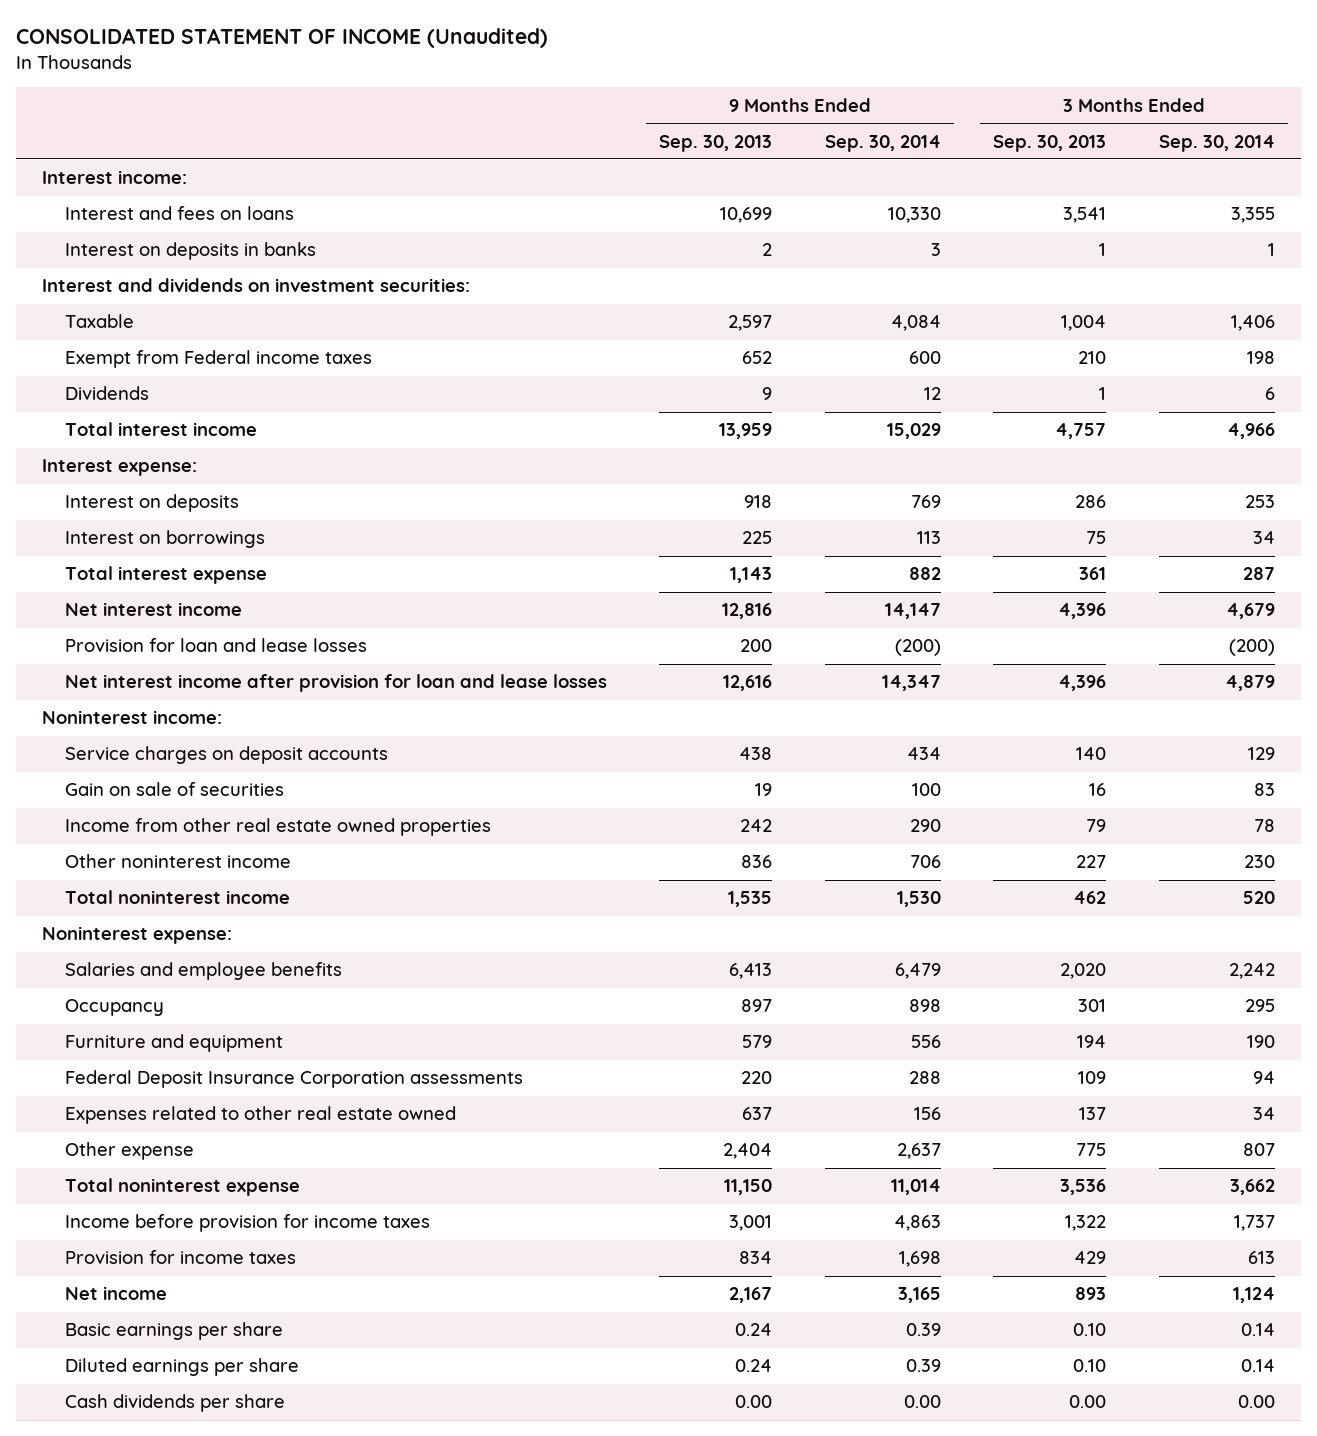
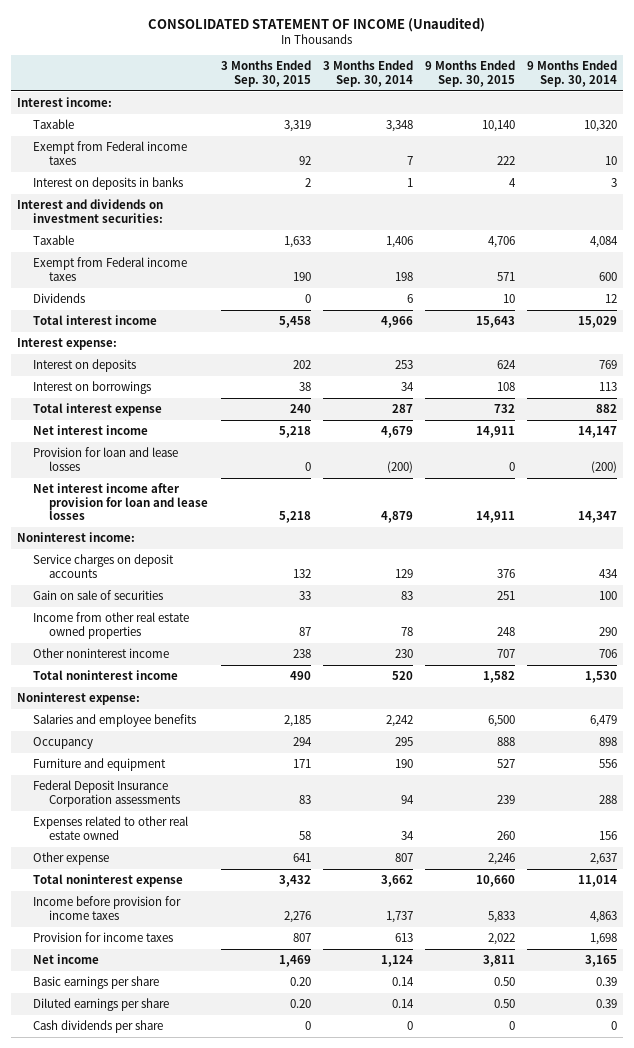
[659,134,773,152] Sep. 30, 2013 -> none
[993,134,1107,152] Sep. 30, 2013 -> none
none -> [220,60,311,87] 3 Months Ended Sep. 30, 2015
none -> [424,60,515,87] 9 Months Ended Sep. 30, 2015
[64,206,294,221] Interest and fees on loans -> none
none -> [33,119,75,130] Taxable
none -> [33,141,188,165] Exempt from Federal income taxes
[903,1395,941,1409] 0.00 -> [610,1021,617,1031] 0
[1238,1395,1276,1409] 0.00 -> [406,1021,413,1031] 0

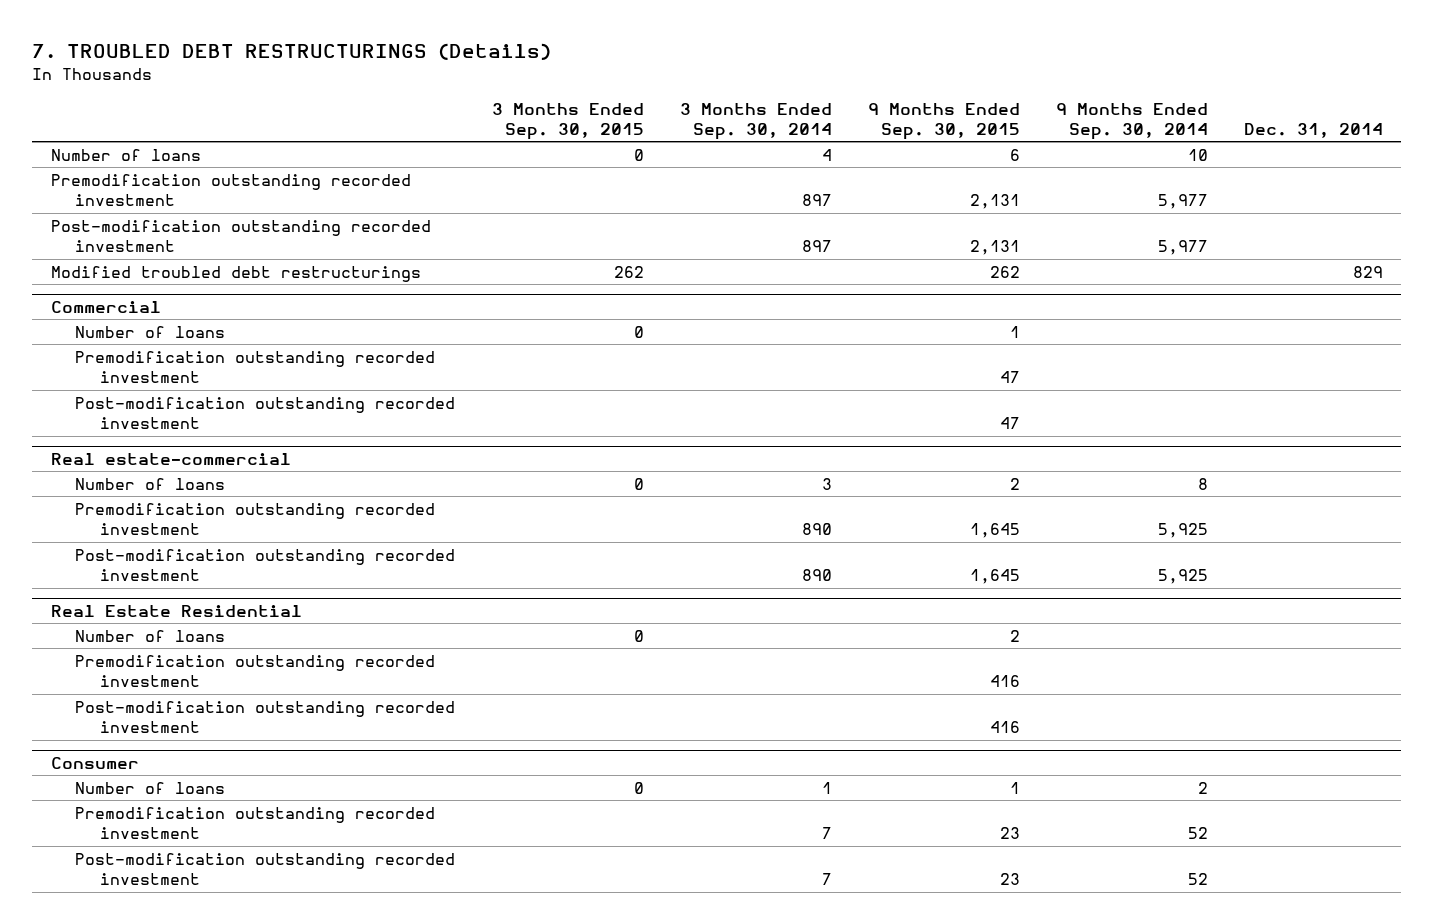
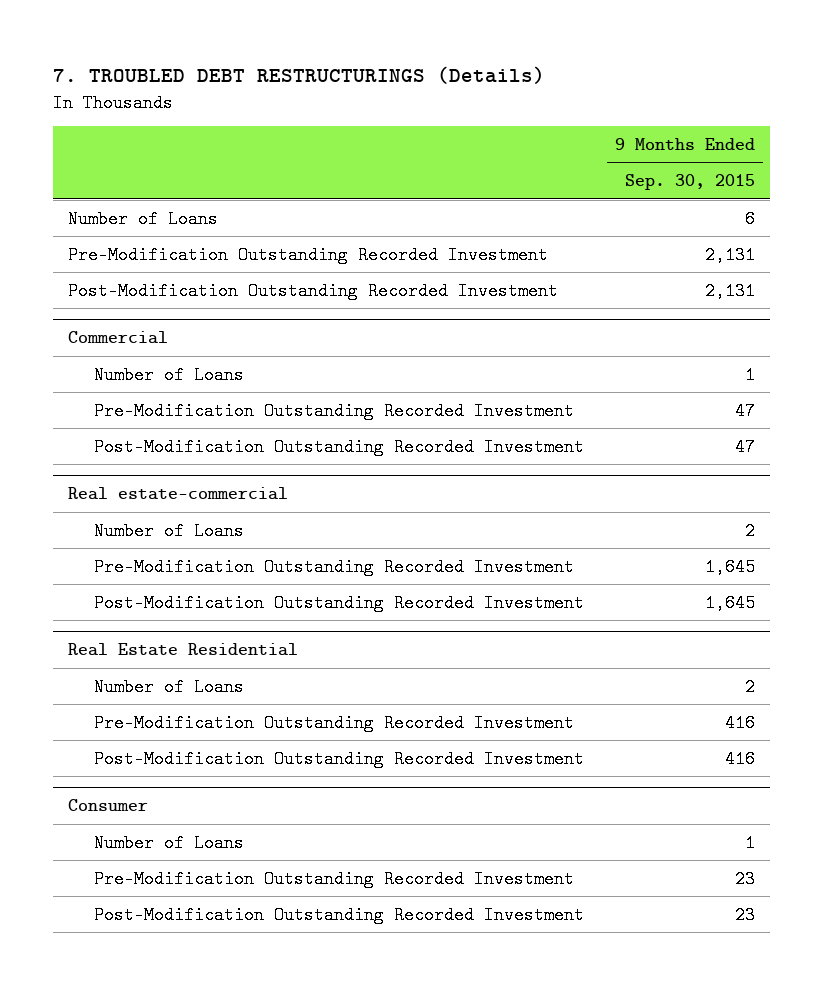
[491,102,644,140] 3 Months Ended Sep. 30, 2015 -> none
[679,102,832,140] 3 Months Ended Sep. 30, 2014 -> none
[1056,102,1209,140] 9 Months Ended Sep. 30, 2014 -> none
[1244,122,1384,138] Dec. 31, 2014 -> none
[50,265,421,282] Modified troubled debt restructurings -> none
[50,148,201,161] Number of loans -> [68,209,219,228] Number of Loans
[50,173,411,207] Premodification outstanding recorded investment -> [68,245,549,264] Pre-Modification Outstanding Recorded Investment
[50,219,431,253] Post-modification outstanding recorded investment -> [68,281,559,300] Post-Modification Outstanding Recorded Investment
[75,325,226,338] Number of loans -> [94,365,245,384] Number of Loans
[75,350,436,384] Premodification outstanding recorded investment -> [94,401,575,420] Pre-Modification Outstanding Recorded Investment
[75,396,456,430] Post-modification outstanding recorded investment -> [94,437,585,456] Post-Modification Outstanding Recorded Investment
[75,477,226,490] Number of loans -> [94,521,245,540] Number of Loans
[75,502,436,536] Premodification outstanding recorded investment -> [94,557,575,576] Pre-Modification Outstanding Recorded Investment
[75,548,456,582] Post-modification outstanding recorded investment -> [94,593,585,612] Post-Modification Outstanding Recorded Investment
[75,629,226,642] Number of loans -> [94,677,245,696] Number of Loans
[75,654,436,688] Premodification outstanding recorded investment -> [94,713,575,732] Pre-Modification Outstanding Recorded Investment
[75,700,456,734] Post-modification outstanding recorded investment -> [94,749,585,768] Post-Modification Outstanding Recorded Investment
[75,781,226,794] Number of loans -> [94,833,245,852] Number of Loans
[75,806,436,840] Premodification outstanding recorded investment -> [94,869,575,888] Pre-Modification Outstanding Recorded Investment
[75,852,456,886] Post-modification outstanding recorded investment -> [94,905,585,924] Post-Modification Outstanding Recorded Investment

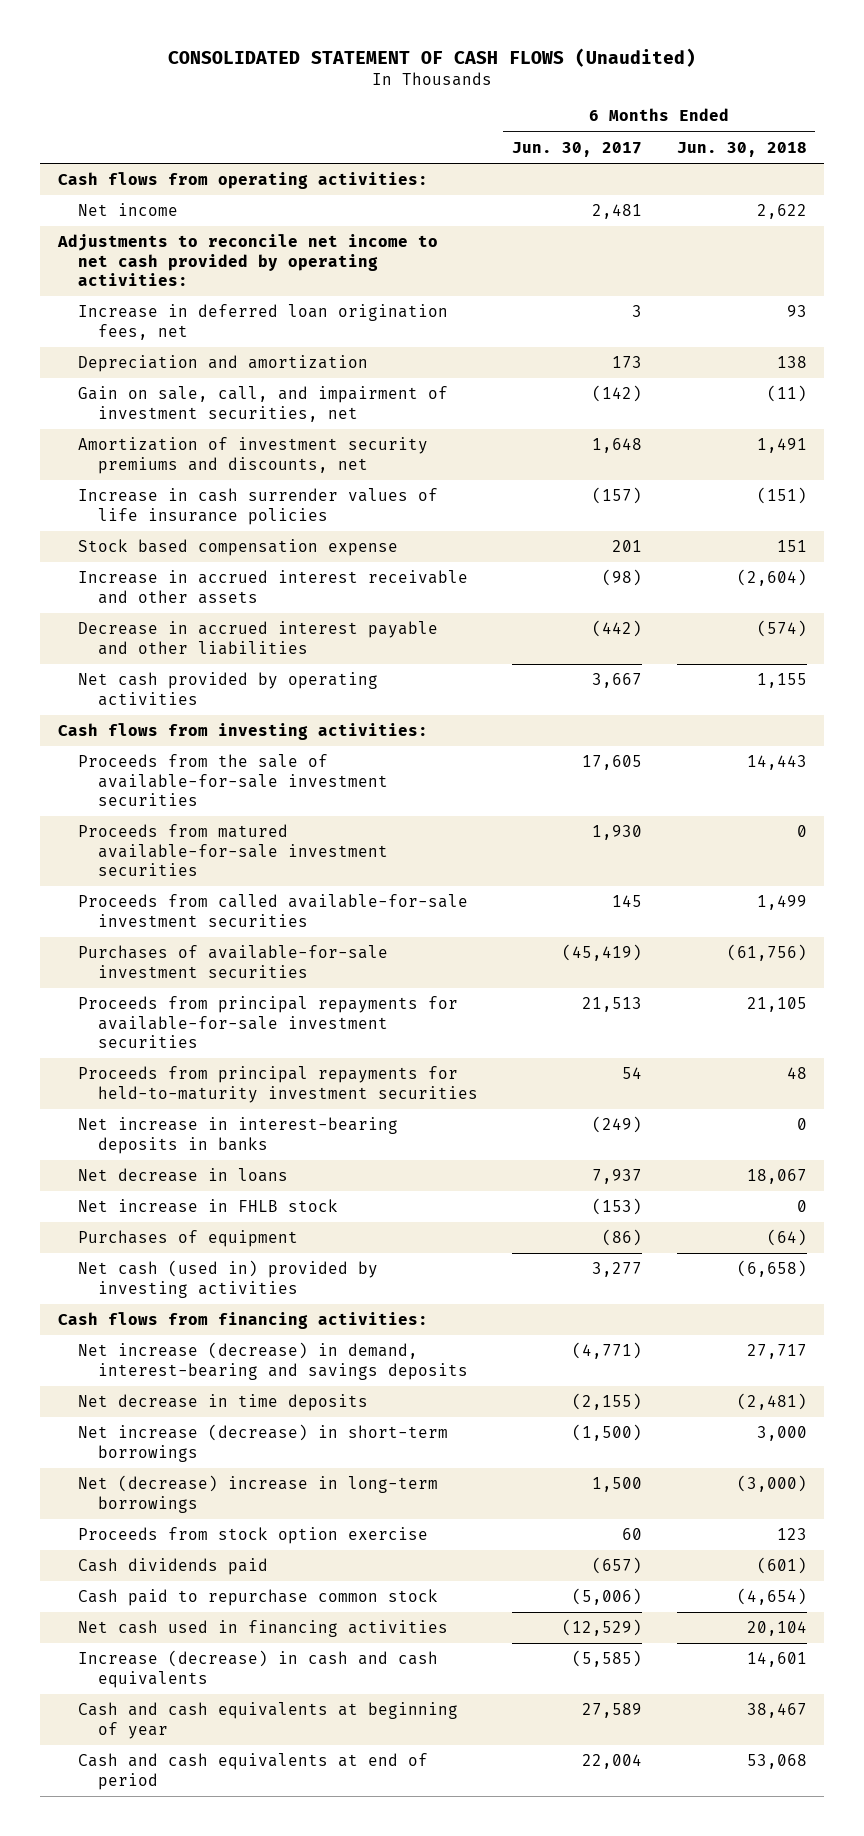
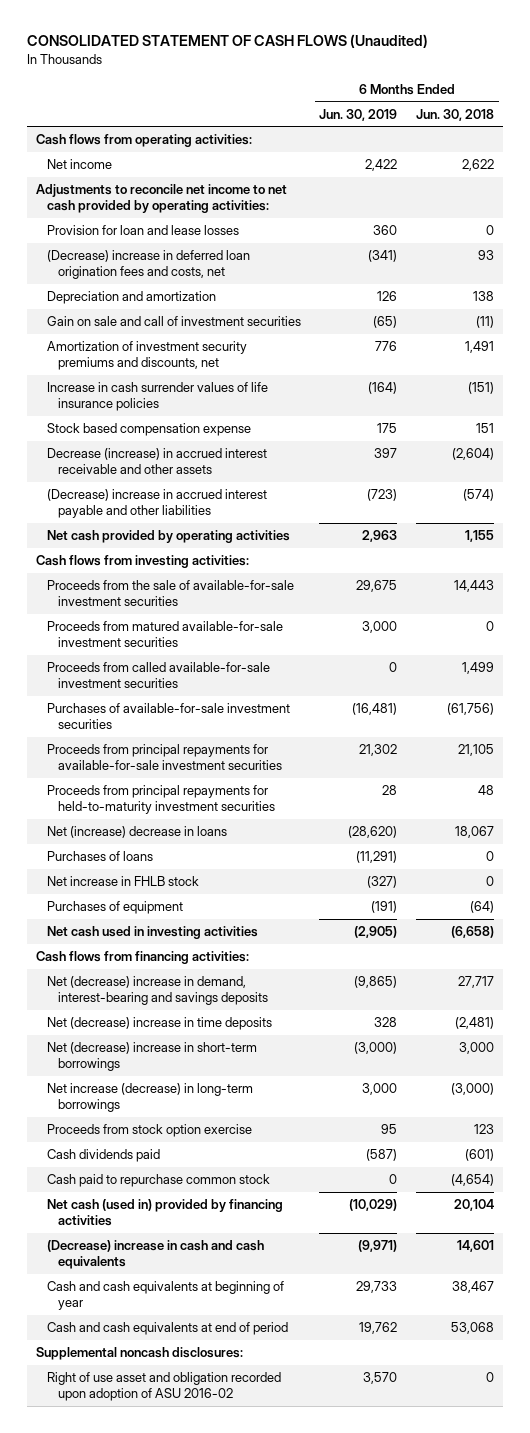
[512,141,643,157] Jun. 30, 2017 -> none
none -> [319,108,398,121] Jun. 30, 2019
none -> [46,225,239,236] Provision for loan and lease losses
[77,304,448,340] Increase in deferred loan origination fees, net -> [46,250,250,279] (Decrease) increase in deferred loan origination fees and costs, net
[77,386,448,422] Gain on sale, call, and impairment of investment securities, net -> [46,316,301,327] Gain on sale and call of investment securities
[77,570,468,604] Increase in accrued interest receivable and other assets -> [46,448,267,474] Decrease (increase) in accrued interest receivable and other assets
[77,621,438,655] Decrease in accrued interest payable and other liabilities -> [46,489,267,518] (Decrease) increase in accrued interest payable and other liabilities
[77,1117,398,1154] Net increase in interest-bearing deposits in banks -> none
[77,1168,288,1183] Net decrease in loans -> [46,826,227,839] Net (increase) decrease in loans
none -> [46,851,153,862] Purchases of loans
[77,1260,378,1298] Net cash (used in) provided by investing activities -> [46,926,258,940] Net cash used in investing activities
[77,1342,468,1380] Net increase (decrease) in demand, interest-bearing and savings deposits -> [46,976,268,1005] Net (decrease) increase in demand, interest-bearing and savings deposits
[77,1394,368,1412] Net decrease in time deposits -> [46,1017,272,1031] Net (decrease) increase in time deposits
[77,1424,448,1462] Net increase (decrease) in short-term borrowings -> [46,1042,257,1071] Net (decrease) increase in short-term borrowings
[77,1475,438,1513] Net (decrease) increase in long-term borrowings -> [46,1083,253,1112] Net increase (decrease) in long-term borrowings
[77,1620,448,1638] Net cash used in financing activities -> [46,1199,283,1226] Net cash (used in) provided by financing activities
[77,1650,438,1688] Increase (decrease) in cash and cash equivalents -> [46,1240,264,1269] (Decrease) increase in cash and cash equivalents
none -> [35,1347,243,1361] Supplemental noncash disclosures:
none -> [46,1372,281,1401] Right of use asset and obligation recorded upon adoption of ASU 2016-02

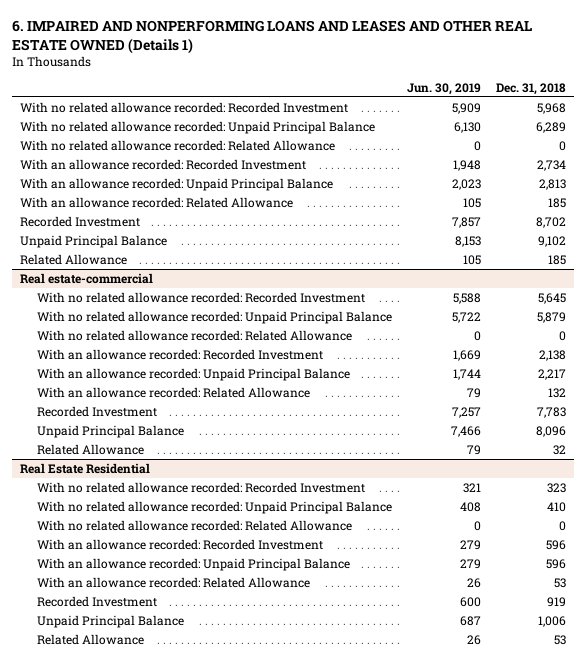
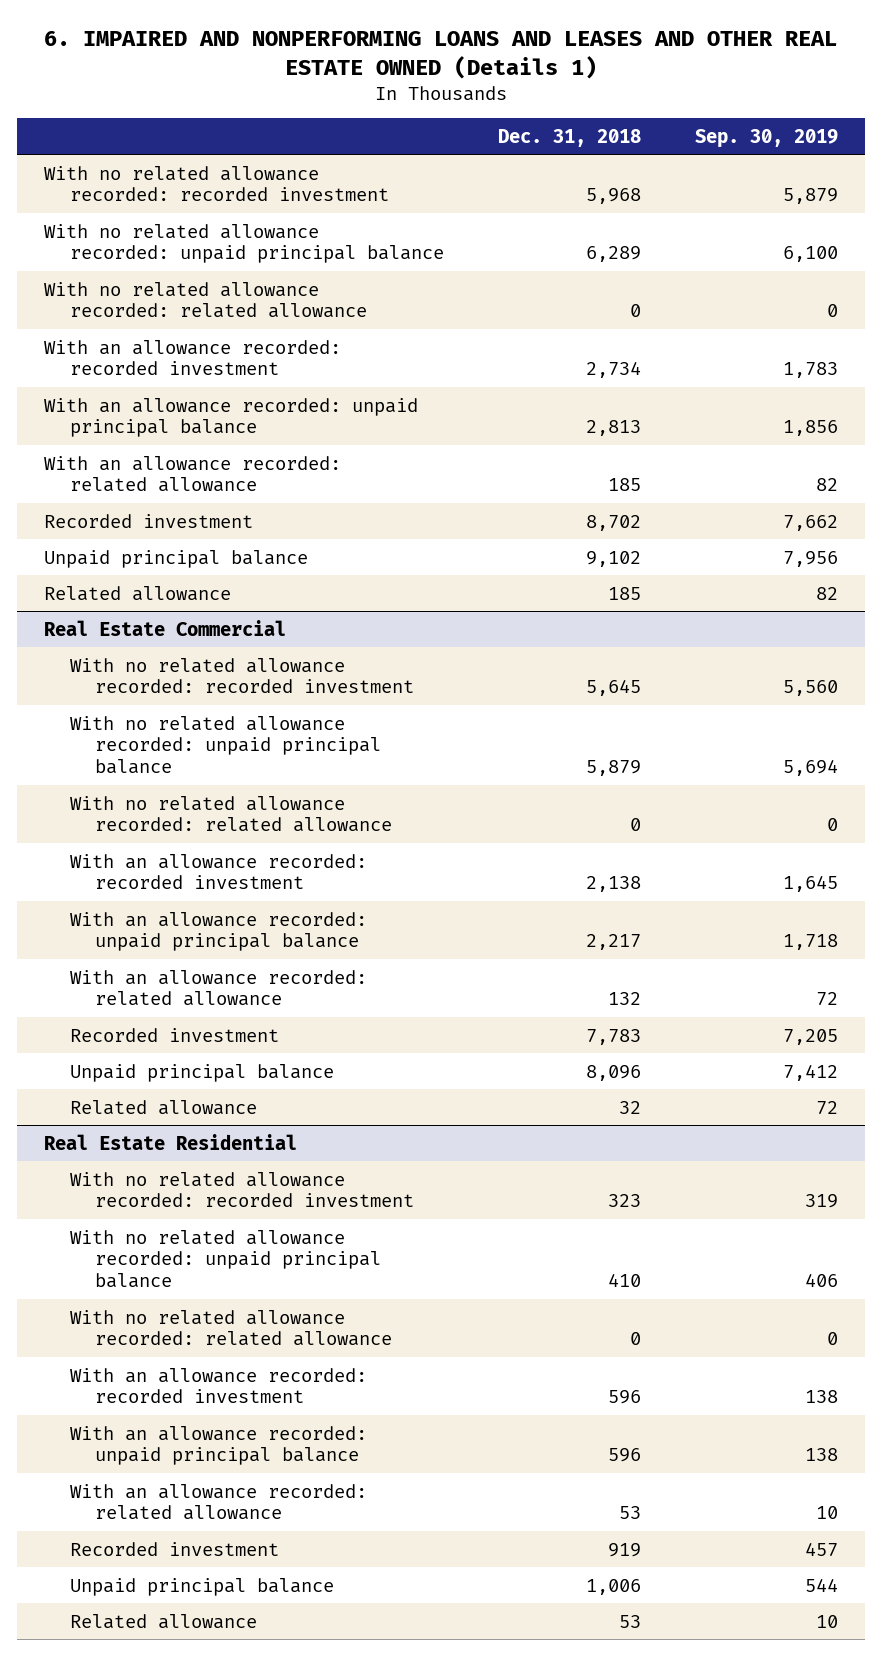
[407,82,482,95] Jun. 30, 2019 -> none
none -> [695,128,839,148] Sep. 30, 2019
[19,101,348,113] With no related allowance recorded: Recorded Investment -> [44,165,389,202] With no related allowance recorded: recorded investment
[19,120,375,134] With no related allowance recorded: Unpaid Principal Balance -> [44,223,444,264] With no related allowance recorded: unpaid principal balance
[19,139,335,151] With no related allowance recorded: Related Allowance -> [44,281,367,319] With no related allowance recorded: related allowance
[19,158,306,170] With an allowance recorded: Recorded Investment -> [44,339,342,376] With an allowance recorded: recorded investment
[19,177,333,191] With an allowance recorded: Unpaid Principal Balance -> [44,397,419,438] With an allowance recorded: unpaid principal balance
[19,196,293,208] With an allowance recorded: Related Allowance -> [44,455,342,493] With an allowance recorded: related allowance
[19,215,140,227] Recorded Investment -> [44,513,254,528] Recorded investment
[19,234,167,248] Unpaid Principal Balance -> [44,549,309,568] Unpaid principal balance
[19,253,127,265] Related Allowance -> [44,585,232,601] Related allowance
[19,272,153,284] Real estate-commercial -> [44,619,287,636] Real Estate Commercial
[37,291,366,303] With no related allowance recorded: Recorded Investment -> [69,657,415,694] With no related allowance recorded: recorded investment
[37,310,393,324] With no related allowance recorded: Unpaid Principal Balance -> [69,715,382,775] With no related allowance recorded: unpaid principal balance
[37,329,353,341] With no related allowance recorded: Related Allowance -> [69,795,393,833] With no related allowance recorded: related allowance
[37,348,324,360] With an allowance recorded: Recorded Investment -> [69,853,367,890] With an allowance recorded: recorded investment
[37,367,351,381] With an allowance recorded: Unpaid Principal Balance -> [69,911,367,952] With an allowance recorded: unpaid principal balance
[37,386,311,398] With an allowance recorded: Related Allowance -> [69,969,367,1007] With an allowance recorded: related allowance
[37,405,158,417] Recorded Investment -> [69,1027,279,1042] Recorded investment
[37,424,185,438] Unpaid Principal Balance -> [69,1063,334,1082] Unpaid principal balance
[37,443,145,455] Related Allowance -> [69,1099,257,1115] Related allowance
[37,481,366,493] With no related allowance recorded: Recorded Investment -> [69,1171,415,1208] With no related allowance recorded: recorded investment
[37,500,393,514] With no related allowance recorded: Unpaid Principal Balance -> [69,1229,382,1289] With no related allowance recorded: unpaid principal balance
[37,519,353,531] With no related allowance recorded: Related Allowance -> [69,1309,393,1347] With no related allowance recorded: related allowance
[37,538,324,550] With an allowance recorded: Recorded Investment -> [69,1367,367,1404] With an allowance recorded: recorded investment
[37,557,351,571] With an allowance recorded: Unpaid Principal Balance -> [69,1425,367,1466] With an allowance recorded: unpaid principal balance
[37,576,311,588] With an allowance recorded: Related Allowance -> [69,1483,367,1521] With an allowance recorded: related allowance
[37,595,158,607] Recorded Investment -> [69,1541,279,1556] Recorded investment
[37,614,185,628] Unpaid Principal Balance -> [69,1577,334,1596] Unpaid principal balance
[37,633,145,645] Related Allowance -> [69,1613,257,1629] Related allowance

